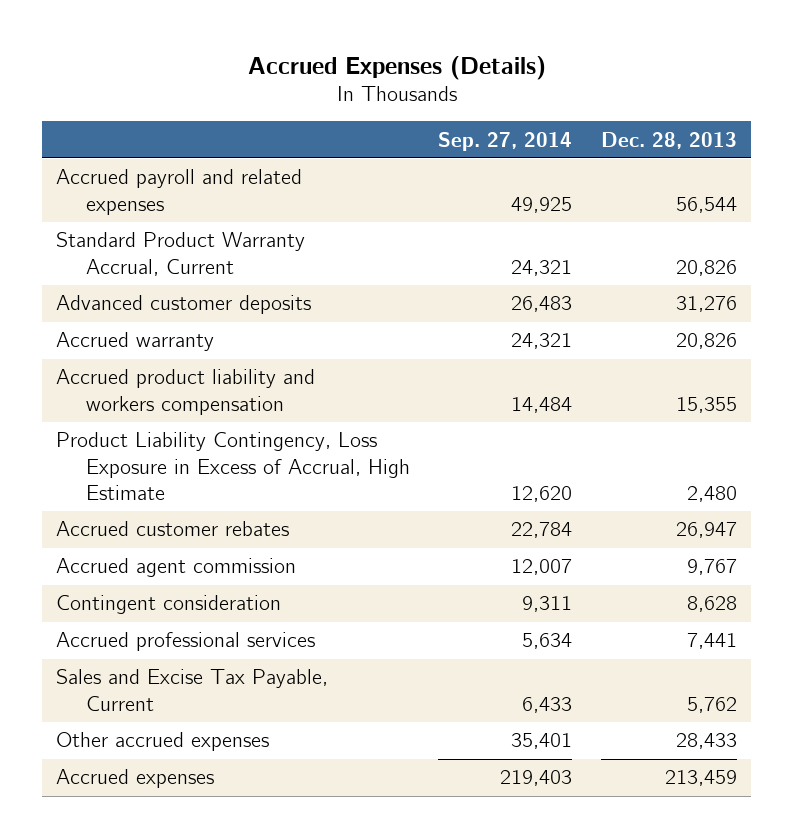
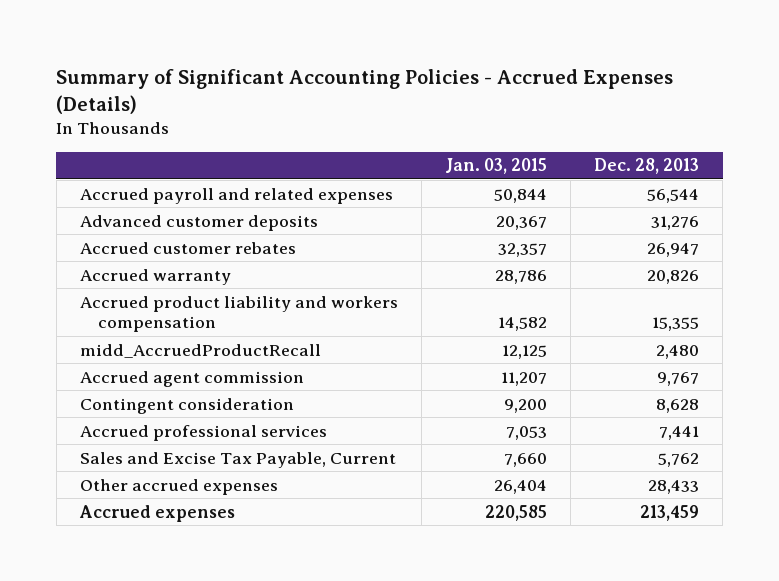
[247,55,546,80] Accrued Expenses (Details) -> [56,68,674,114] Summary of Significant Accounting Policies - Accrued Expenses (Details)
[438,131,573,151] Sep. 27, 2014 -> none
none -> [444,158,547,175] Jan. 03, 2015
[56,232,306,276] Standard Product Warranty Accrual, Current -> none
[56,521,290,537] Accrued customer rebates -> [79,241,296,254] Accrued customer rebates
[56,432,411,500] Product Liability Contingency, Loss Exposure in Excess of Accrual, High Estimate -> [79,343,321,358] midd_AccruedProductRecall

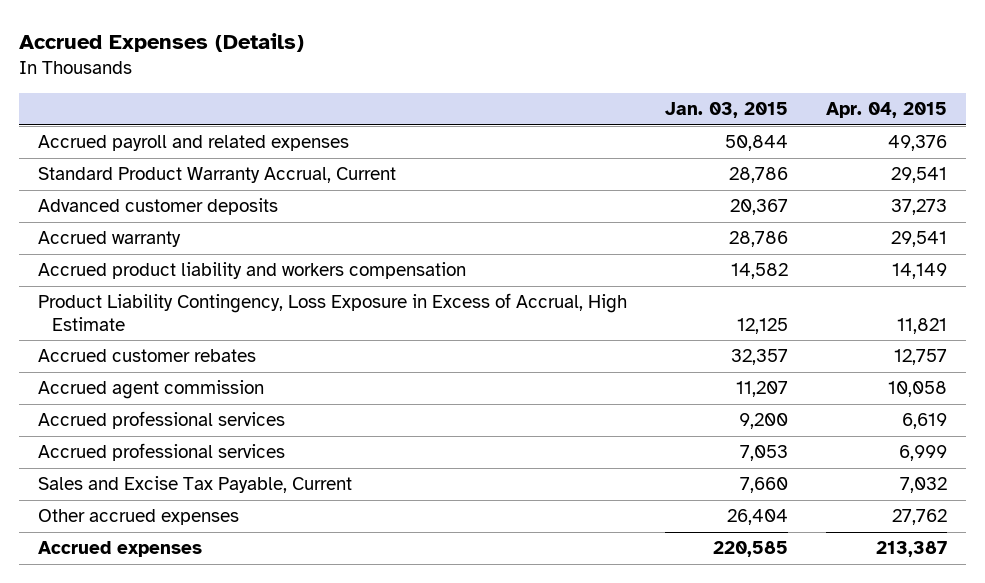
[56,68,674,114] Summary of Significant Accounting Policies - Accrued Expenses (Details) -> [19,32,305,52] Accrued Expenses (Details)
[594,158,700,175] Dec. 28, 2013 -> none
none -> [825,102,947,119] Apr. 04, 2015
none -> [38,167,397,184] Standard Product Warranty Accrual, Current
[79,343,321,358] midd_AccruedProductRecall -> [38,293,628,331] Product Liability Contingency, Loss Exposure in Excess of Accrual, High Estimate
[79,241,296,254] Accrued customer rebates -> [38,349,257,363] Accrued customer rebates
[79,397,294,414] Contingent consideration -> [38,411,286,430] Accrued professional services

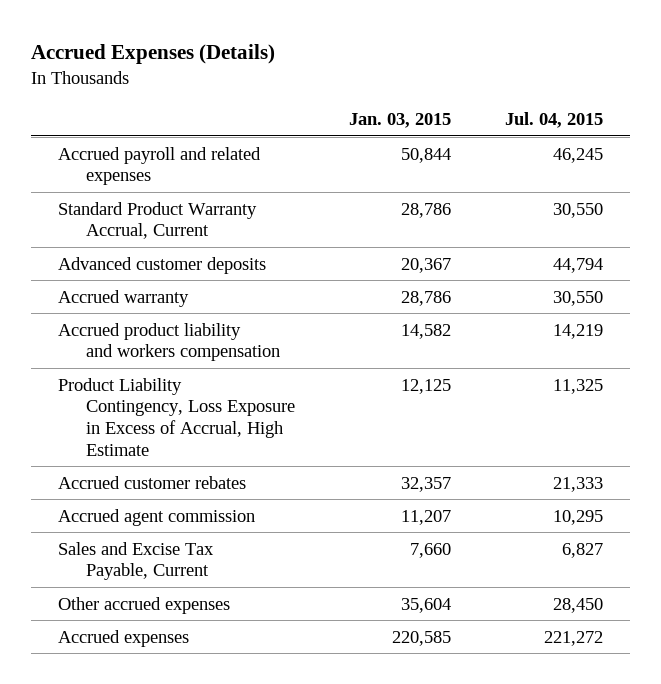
[825,102,947,119] Apr. 04, 2015 -> none
none -> [504,112,603,129] Jul. 04, 2015
[38,411,286,430] Accrued professional services -> none
[38,443,286,462] Accrued professional services -> none
[726,509,788,526] 26,404 -> [401,597,452,613] 35,604

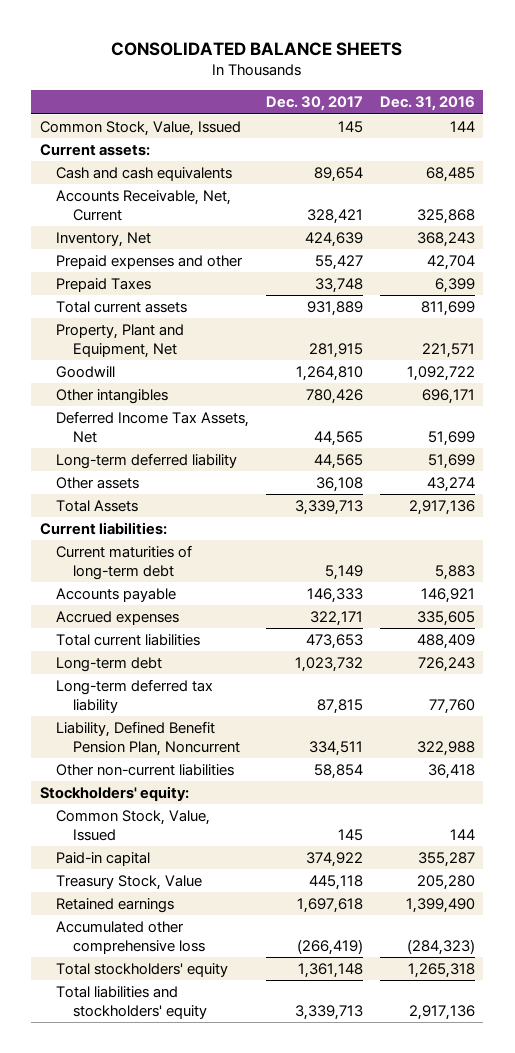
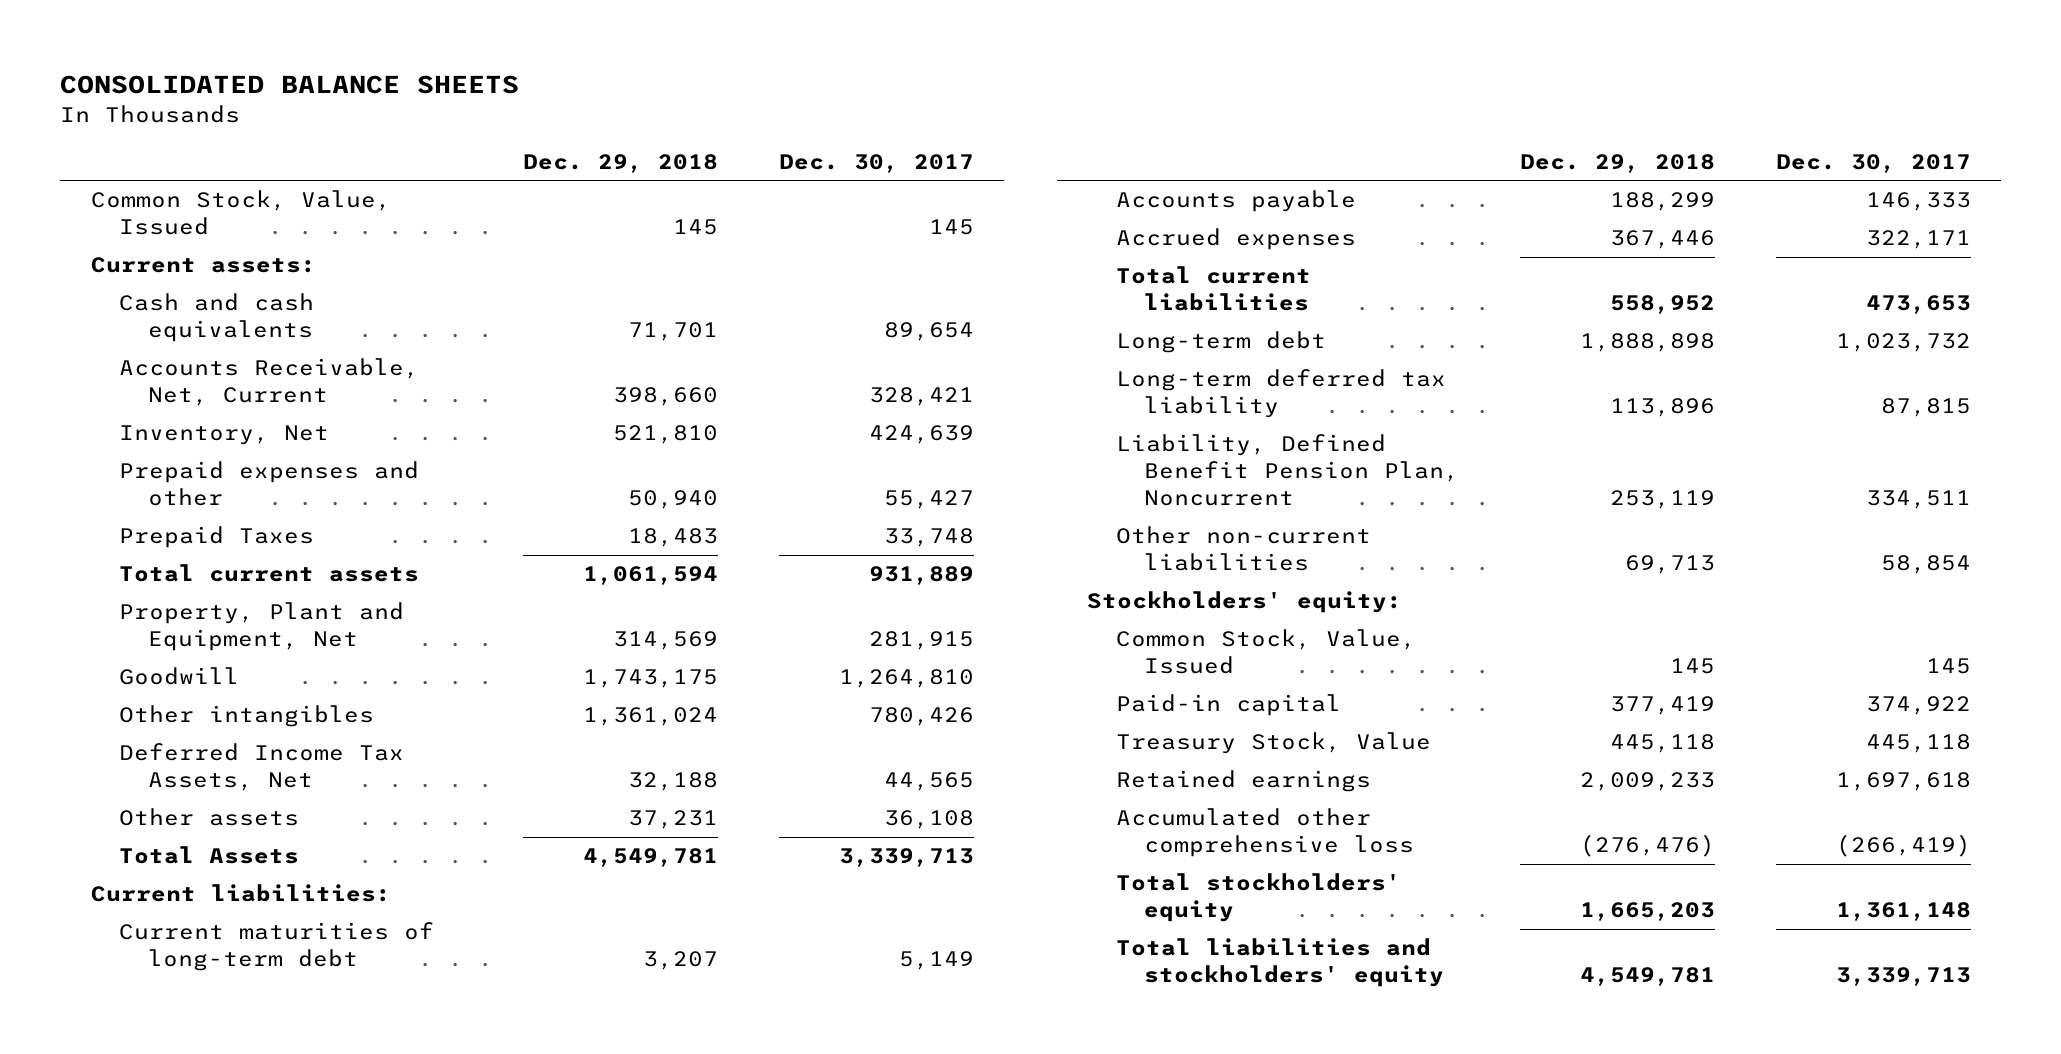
[379,96,475,112] Dec. 31, 2016 -> none
none -> [523,153,719,173] Dec. 29, 2018
[56,452,238,469] Long-term deferred liability -> none

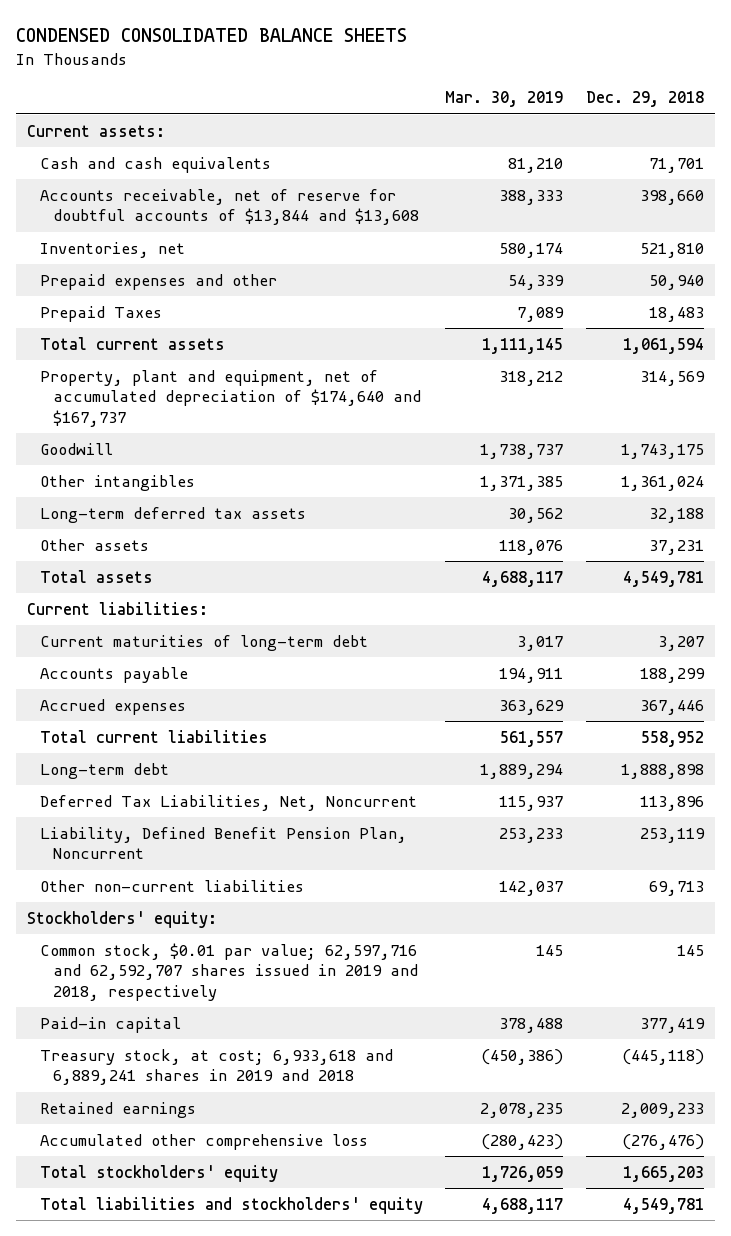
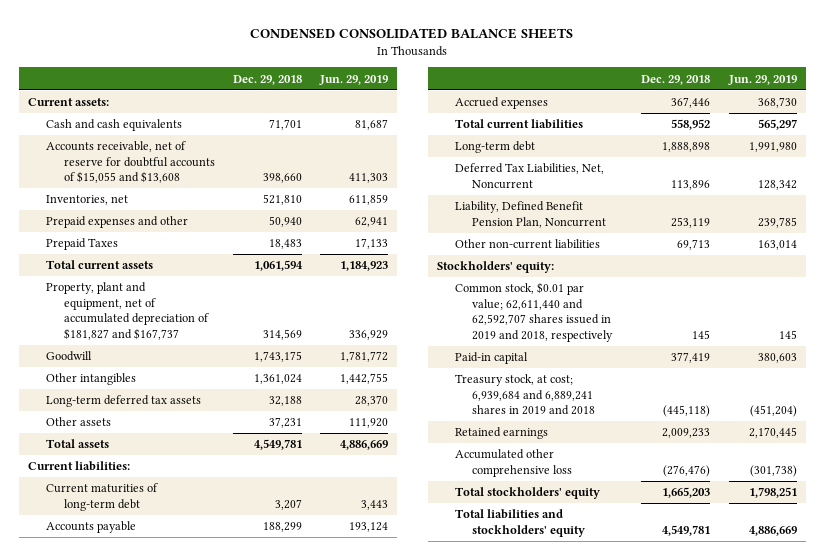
[445,91,564,108] Mar. 30, 2019 -> none
none -> [319,74,389,85] Jun. 29, 2019
[40,189,420,226] Accounts receivable, net of reserve for doubtful accounts of $13,844 and $13,608 -> [46,141,215,184] Accounts receivable, net of reserve for doubtful accounts of $15,055 and $13,608
[40,370,422,427] Property, plant and equipment, net of accumulated depreciation of $174,640 and $167,737 -> [46,282,209,340] Property, plant and equipment, net of accumulated depreciation of $181,827 and $167,737
[40,943,419,1001] Common stock, $0.01 par value; 62,597,716 and 62,592,707 shares issued in 2019 and 2018, respectively -> [454,282,614,342] Common stock, $0.01 par value; 62,611,440 and 62,592,707 shares issued in 2019 and 2018, respectively
[40,1049,394,1086] Treasury stock, at cost; 6,933,618 and 6,889,241 shares in 2019 and 2018 -> [454,374,596,416] Treasury stock, at cost; 6,939,684 and 6,889,241 shares in 2019 and 2018

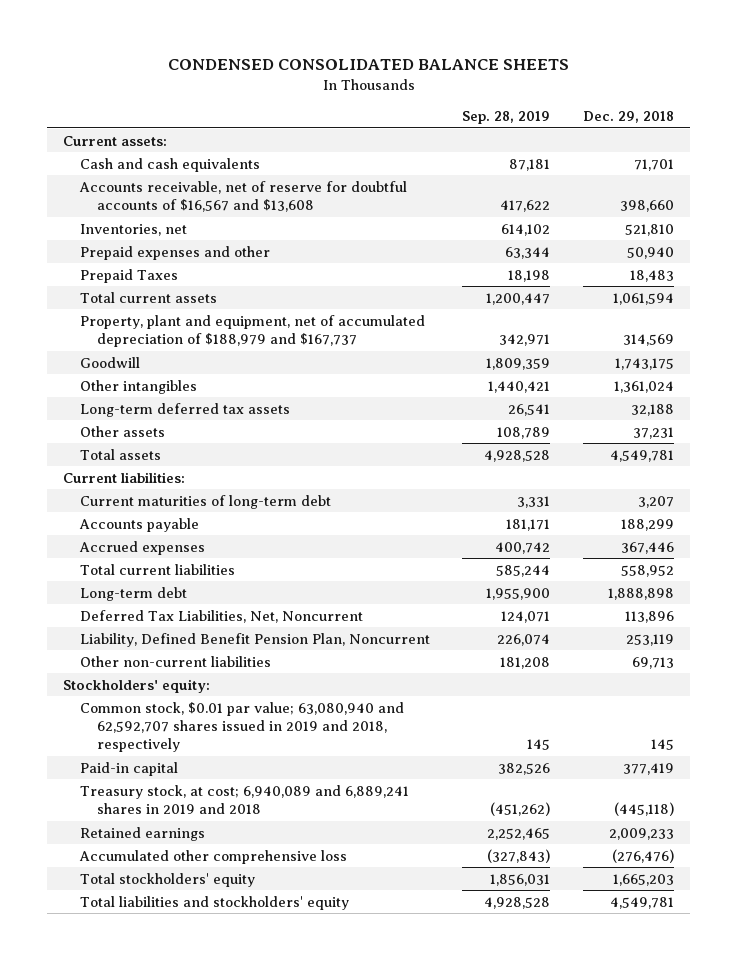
[319,74,389,85] Jun. 29, 2019 -> none
none -> [462,110,551,124] Sep. 28, 2019
[46,141,215,184] Accounts receivable, net of reserve for doubtful accounts of $15,055 and $13,608 -> [78,180,407,212] Accounts receivable, net of reserve for doubtful accounts of $16,567 and $13,608
[46,282,209,340] Property, plant and equipment, net of accumulated depreciation of $181,827 and $167,737 -> [79,314,425,347] Property, plant and equipment, net of accumulated depreciation of $188,979 and $167,737
[454,282,614,342] Common stock, $0.01 par value; 62,611,440 and 62,592,707 shares issued in 2019 and 2018, respectively -> [79,701,404,753] Common stock, $0.01 par value; 63,080,940 and 62,592,707 shares issued in 2019 and 2018, respectively
[454,374,596,416] Treasury stock, at cost; 6,939,684 and 6,889,241 shares in 2019 and 2018 -> [79,784,409,814] Treasury stock, at cost; 6,940,089 and 6,889,241 shares in 2019 and 2018

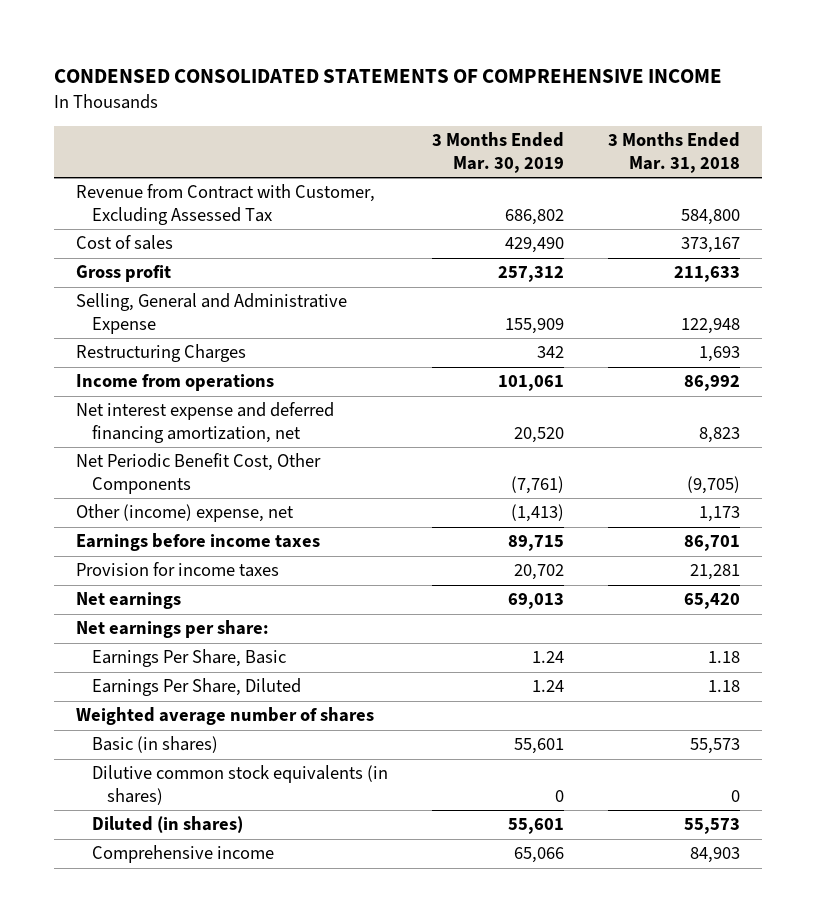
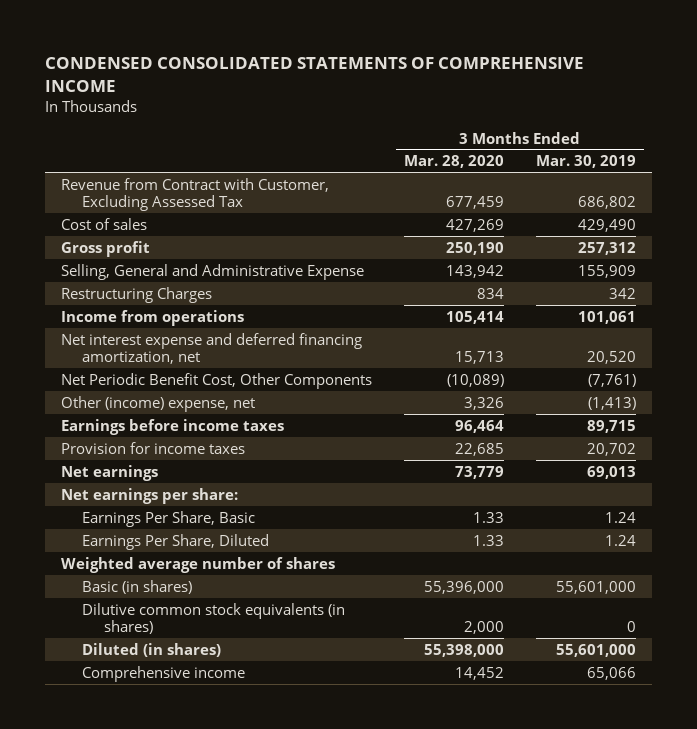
[608,132,741,174] 3 Months Ended Mar. 31, 2018 -> none
none -> [403,155,504,169] Mar. 28, 2020
[513,738,564,755] 55,601 -> [555,580,636,594] 55,601,000
[507,818,564,835] 55,601 -> [555,643,636,657] 55,601,000

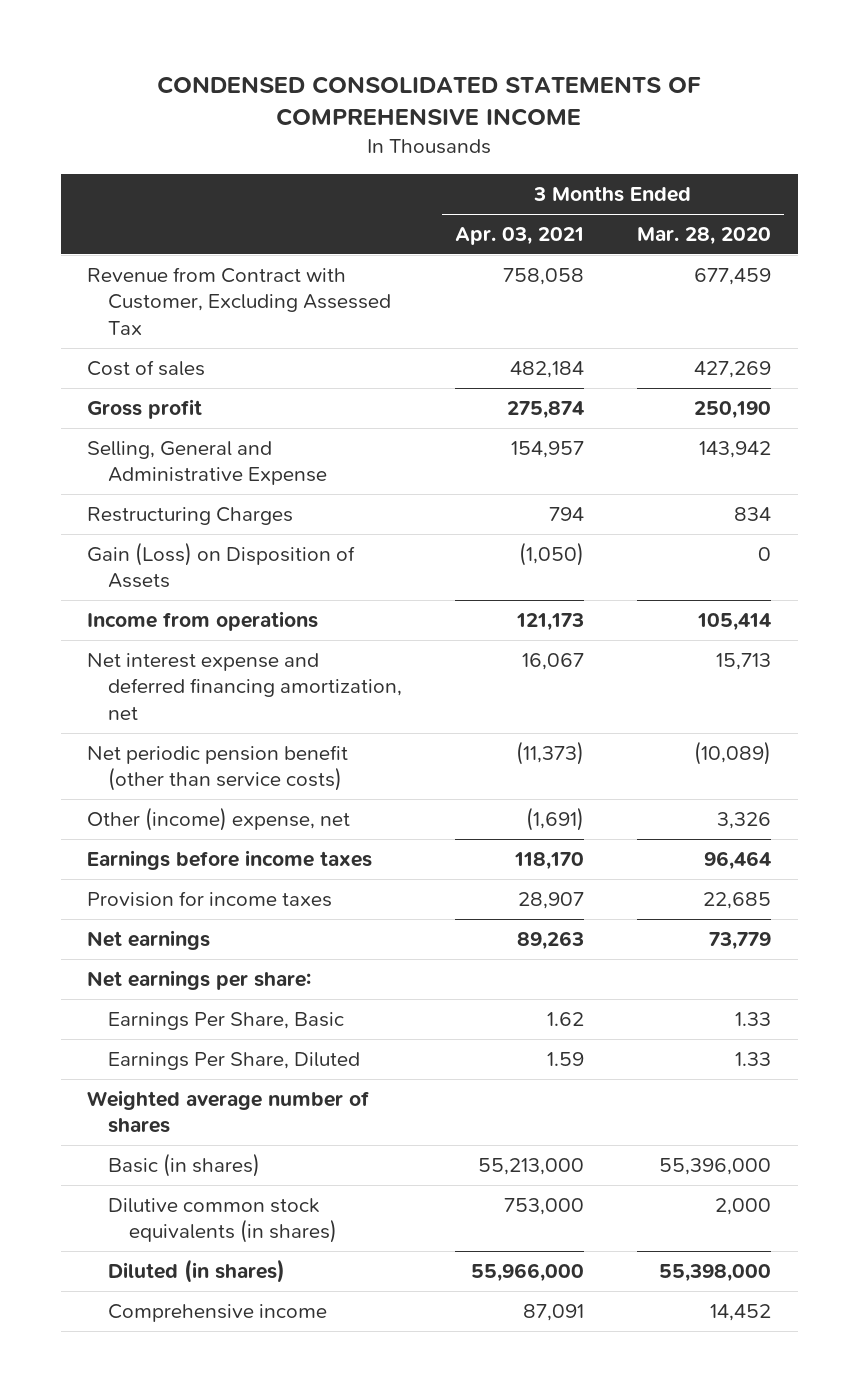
[535,155,636,169] Mar. 30, 2019 -> none
none -> [455,227,585,246] Apr. 03, 2021
none -> [87,542,356,589] Gain (Loss) on Disposition of Assets
[61,372,373,389] Net Periodic Benefit Cost, Other Components -> [87,745,349,792] Net periodic pension benefit (other than service costs)

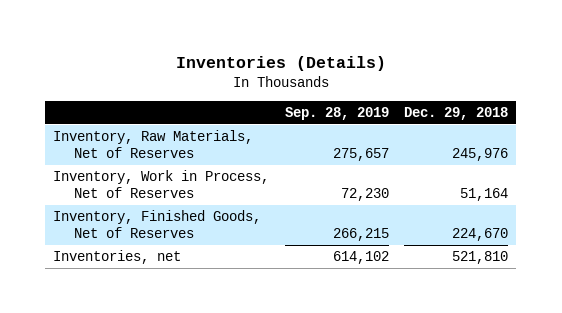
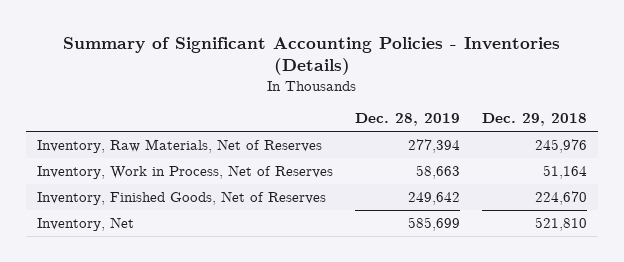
[175,55,386,71] Inventories (Details) -> [62,36,560,76] Summary of Significant Accounting Policies - Inventories (Details)
[284,107,389,121] Sep. 28, 2019 -> none
none -> [354,113,460,127] Dec. 28, 2019
[53,250,182,265] Inventories, net -> [37,217,135,232] Inventory, Net

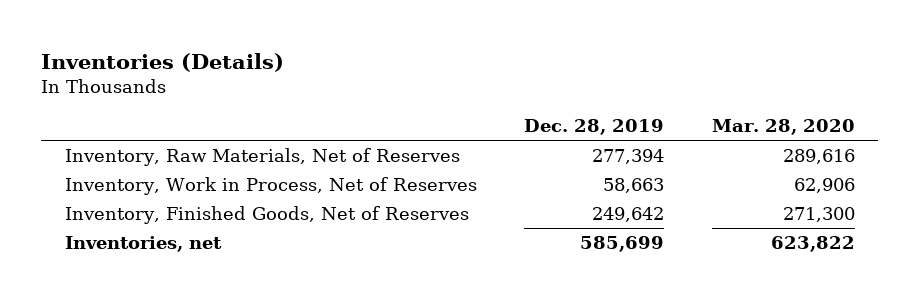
[62,36,560,76] Summary of Significant Accounting Policies - Inventories (Details) -> [40,52,284,72] Inventories (Details)
[481,113,587,127] Dec. 29, 2018 -> none
none -> [711,118,855,135] Mar. 28, 2020
[37,217,135,232] Inventory, Net -> [64,236,222,253] Inventories, net

